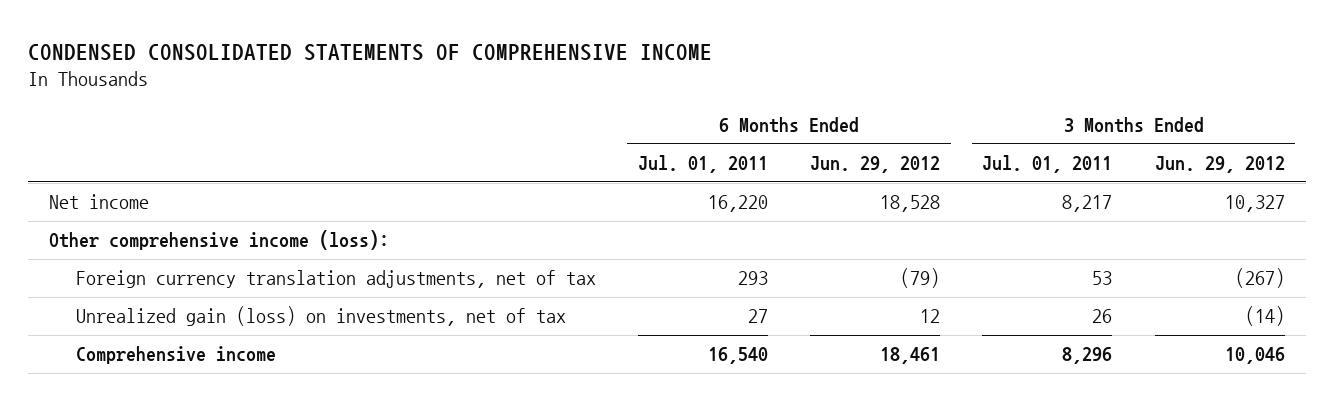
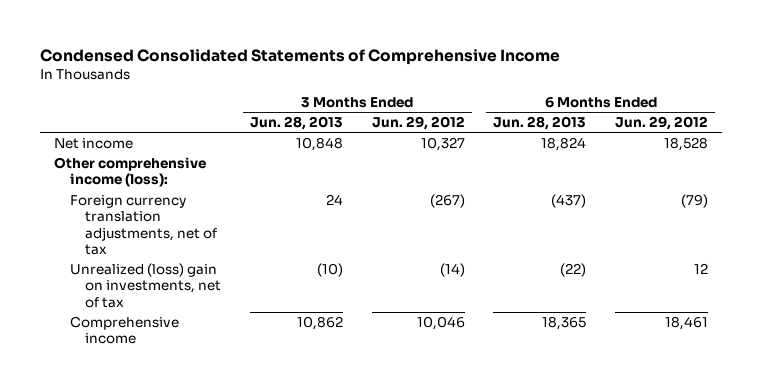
[28,43,713,61] CONDENSED CONSOLIDATED STATEMENTS OF COMPREHENSIVE INCOME -> [39,48,560,65] Condensed Consolidated Statements of Comprehensive Income
[637,154,768,173] Jul. 01, 2011 -> none
[982,154,1113,173] Jul. 01, 2011 -> none
none -> [250,116,344,131] Jun. 28, 2013
none -> [493,116,587,131] Jun. 28, 2013
[75,306,566,327] Unrealized gain (loss) on investments, net of tax -> [69,263,222,308] Unrealized (loss) gain on investments, net of tax

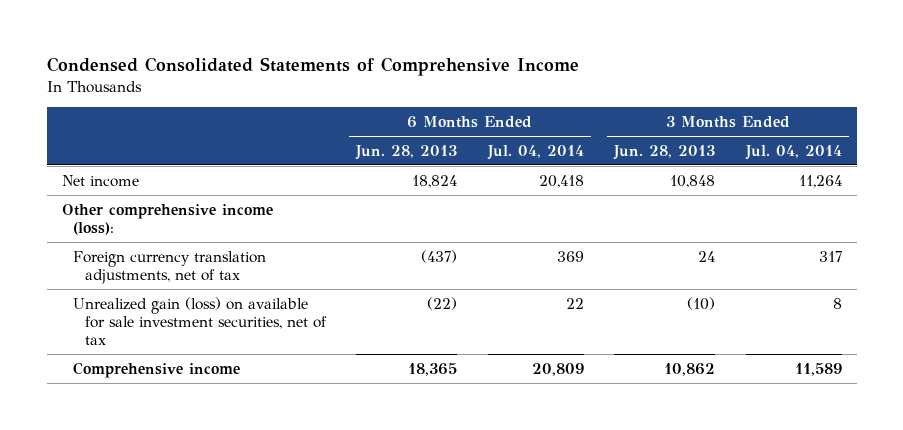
[371,116,465,131] Jun. 29, 2012 -> none
[615,116,709,131] Jun. 29, 2012 -> none
none -> [486,144,584,160] Jul. 04, 2014
none -> [744,144,842,160] Jul. 04, 2014
[69,263,222,308] Unrealized (loss) gain on investments, net of tax -> [73,296,327,345] Unrealized gain (loss) on available for sale investment securities, net of tax

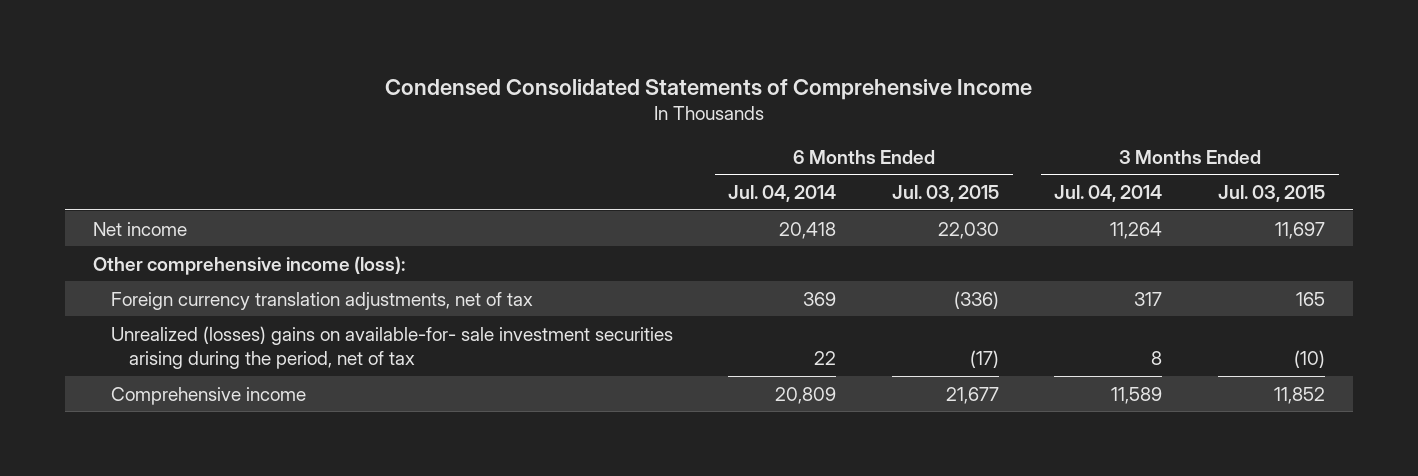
[355,144,458,160] Jun. 28, 2013 -> none
[613,144,716,160] Jun. 28, 2013 -> none
none -> [891,185,999,203] Jul. 03, 2015
none -> [1217,185,1325,203] Jul. 03, 2015
[73,296,327,345] Unrealized gain (loss) on available for sale investment securities, net of tax -> [110,325,673,370] Unrealized (losses) gains on available-for- sale investment securities arising during the period, net of tax

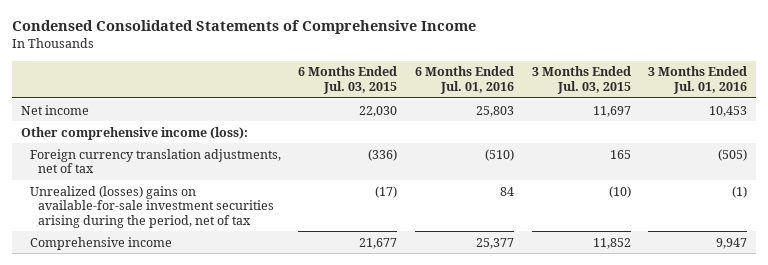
[728,185,837,203] Jul. 04, 2014 -> none
[1054,185,1163,203] Jul. 04, 2014 -> none
none -> [414,66,514,94] 6 Months Ended Jul. 01, 2016
none -> [648,66,748,94] 3 Months Ended Jul. 01, 2016
[110,325,673,370] Unrealized (losses) gains on available-for- sale investment securities arising during the period, net of tax -> [29,185,275,228] Unrealized (losses) gains on available-for-sale investment securities arising during the period, net of tax

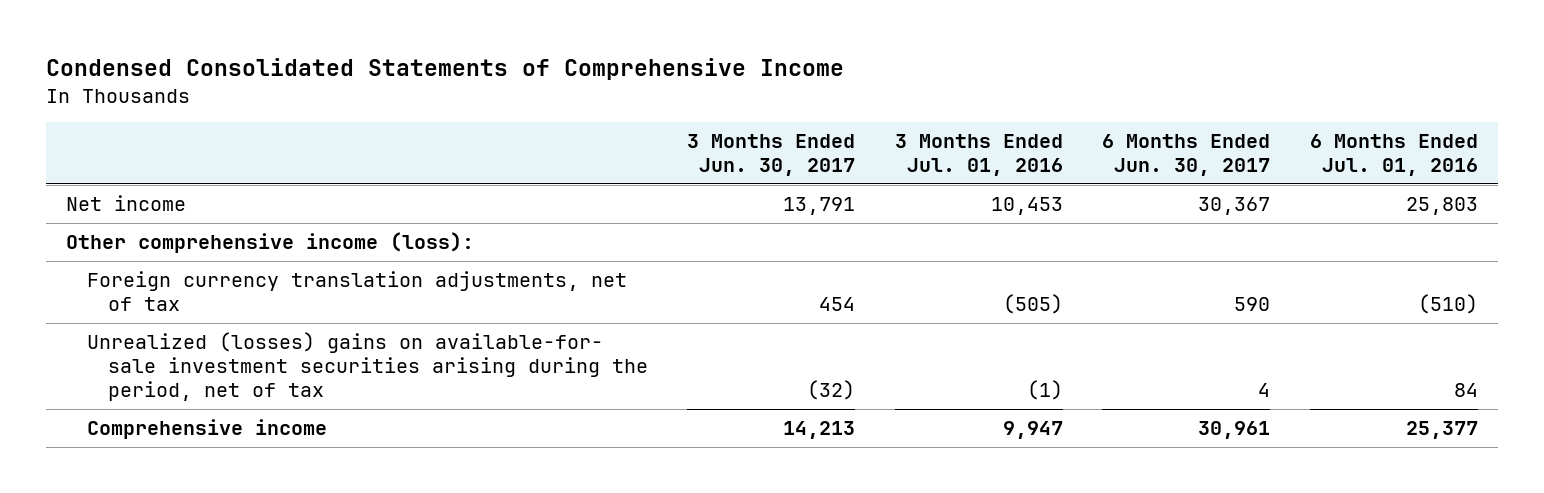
[298,66,398,94] 6 Months Ended Jul. 03, 2015 -> none
[531,66,631,94] 3 Months Ended Jul. 03, 2015 -> none
none -> [687,134,856,177] 3 Months Ended Jun. 30, 2017
none -> [1102,134,1271,177] 6 Months Ended Jun. 30, 2017
[29,185,275,228] Unrealized (losses) gains on available-for-sale investment securities arising during the period, net of tax -> [86,332,648,401] Unrealized (losses) gains on available-for- sale investment securities arising during the period, net of tax

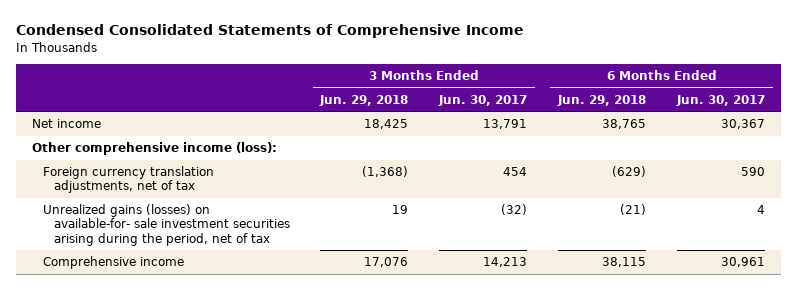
[894,134,1063,177] 3 Months Ended Jul. 01, 2016 -> none
[1309,134,1478,177] 6 Months Ended Jul. 01, 2016 -> none
none -> [319,94,409,106] Jun. 29, 2018
none -> [557,94,647,106] Jun. 29, 2018
[86,332,648,401] Unrealized (losses) gains on available-for- sale investment securities arising during the period, net of tax -> [42,204,290,246] Unrealized gains (losses) on available-for- sale investment securities arising during the period, net of tax

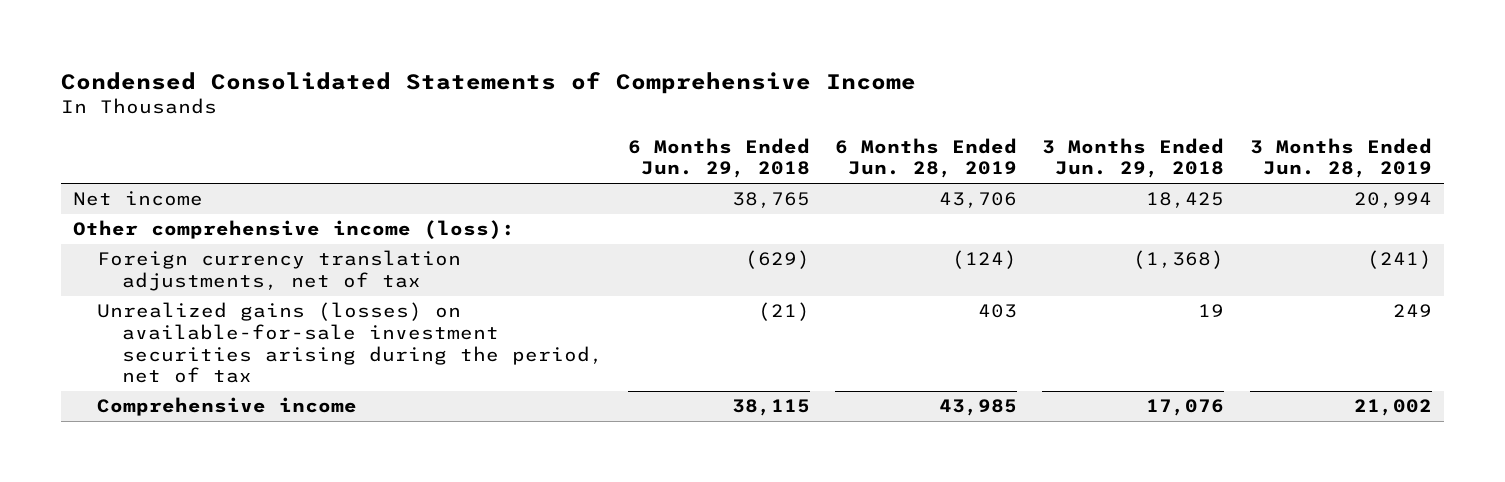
[438,94,528,106] Jun. 30, 2017 -> none
[676,94,766,106] Jun. 30, 2017 -> none
none -> [835,137,1018,179] 6 Months Ended Jun. 28, 2019
none -> [1249,137,1432,179] 3 Months Ended Jun. 28, 2019
[42,204,290,246] Unrealized gains (losses) on available-for- sale investment securities arising during the period, net of tax -> [97,302,603,384] Unrealized gains (losses) on available-for-sale investment securities arising during the period, net of tax

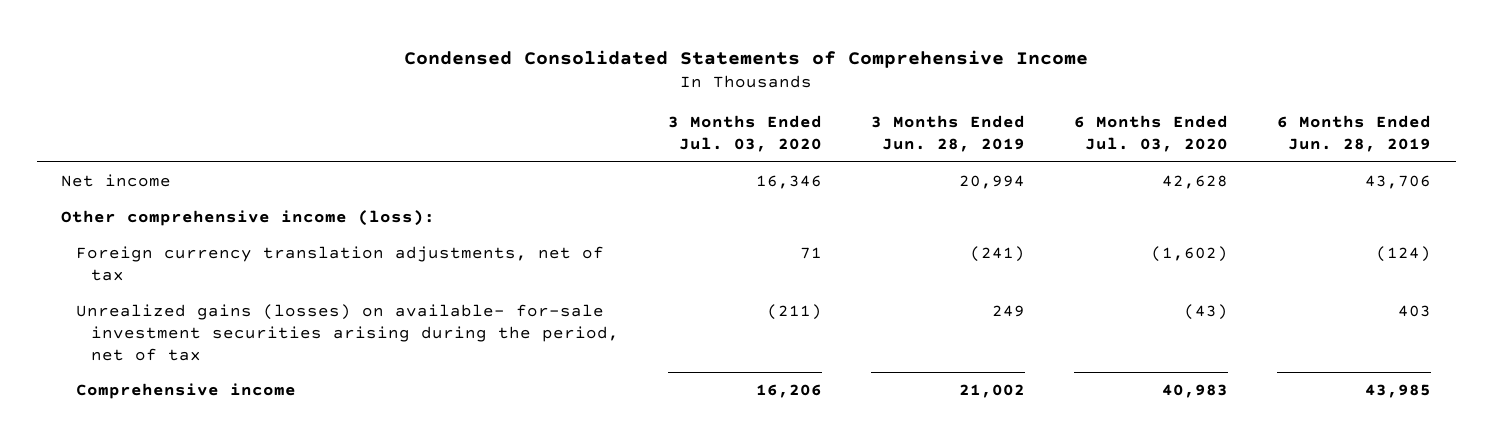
[627,137,810,179] 6 Months Ended Jun. 29, 2018 -> none
[1042,137,1225,179] 3 Months Ended Jun. 29, 2018 -> none
none -> [667,115,822,153] 3 Months Ended Jul. 03, 2020
none -> [1074,115,1229,153] 6 Months Ended Jul. 03, 2020
[97,302,603,384] Unrealized gains (losses) on available-for-sale investment securities arising during the period, net of tax -> [76,303,619,361] Unrealized gains (losses) on available- for-sale investment securities arising during the period, net of tax

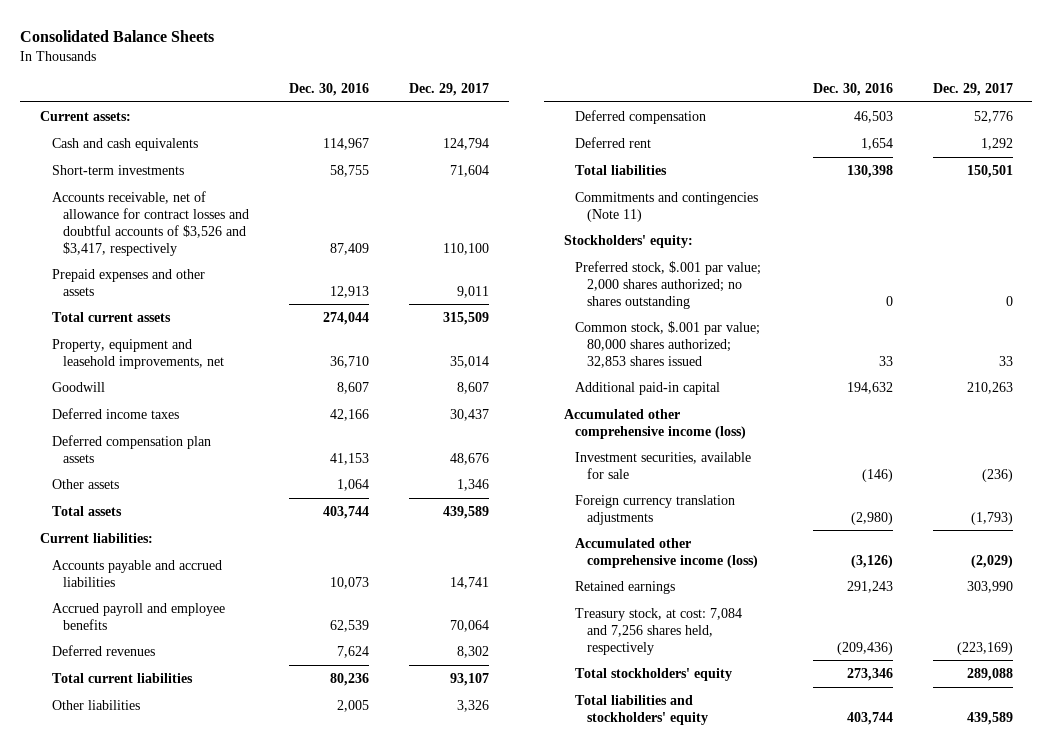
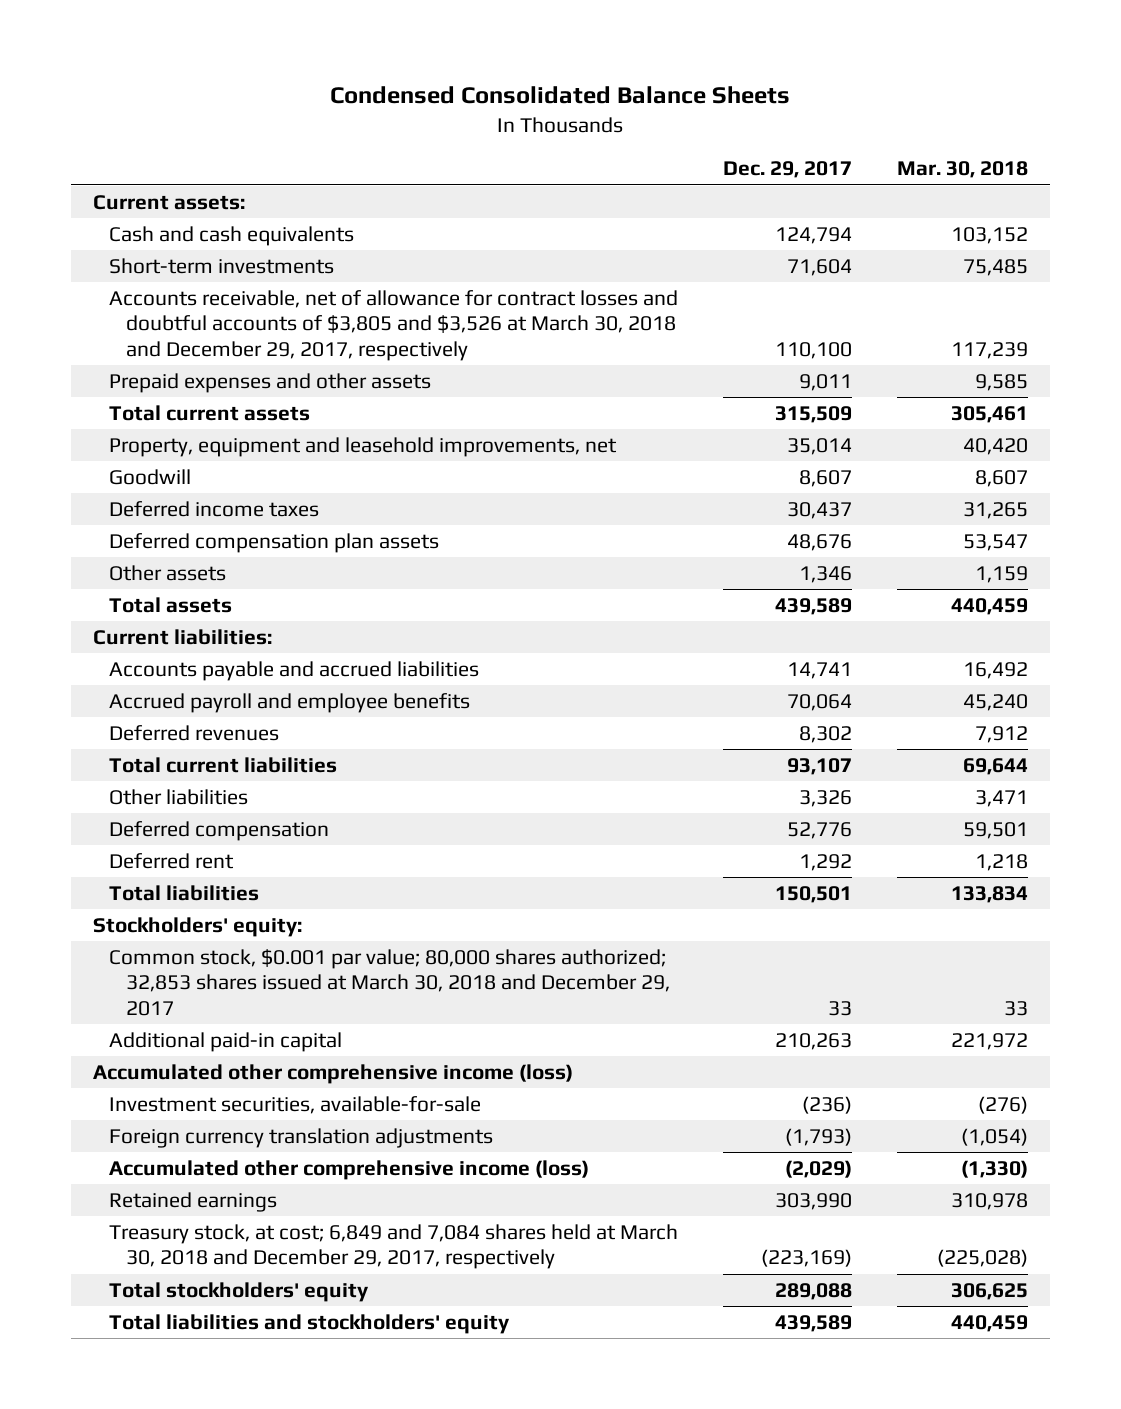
[20,30,215,43] Consolidated Balance Sheets -> [330,86,791,105] Condensed Consolidated Balance Sheets
[289,83,370,97] Dec. 30, 2016 -> none
none -> [896,161,1028,179] Mar. 30, 2018
[51,190,250,256] Accounts receivable, net of allowance for contract losses and doubtful accounts of $3,526 and $3,417, respectively -> [109,289,679,361] Accounts receivable, net of allowance for contract losses and doubtful accounts of $3,805 and $3,526 at March 30, 2018 and December 29, 2017, respectively
[575,191,759,222] Commitments and contingencies (Note 11) -> none
[575,260,762,309] Preferred stock, $.001 par value; 2,000 shares authorized; no shares outstanding -> none
[575,320,761,368] Common stock, $.001 par value; 80,000 shares authorized; 32,853 shares issued -> [109,948,670,1016] Common stock, $0.001 par value; 80,000 shares authorized; 32,853 shares issued at March 30, 2018 and December 29, 2017
[575,451,752,479] Investment securities, available for sale -> [109,1095,482,1114] Investment securities, available-for-sale
[575,607,743,655] Treasury stock, at cost: 7,084 and 7,256 shares held, respectively -> [109,1223,679,1270] Treasury stock, at cost; 6,849 and 7,084 shares held at March 30, 2018 and December 29, 2017, respectively

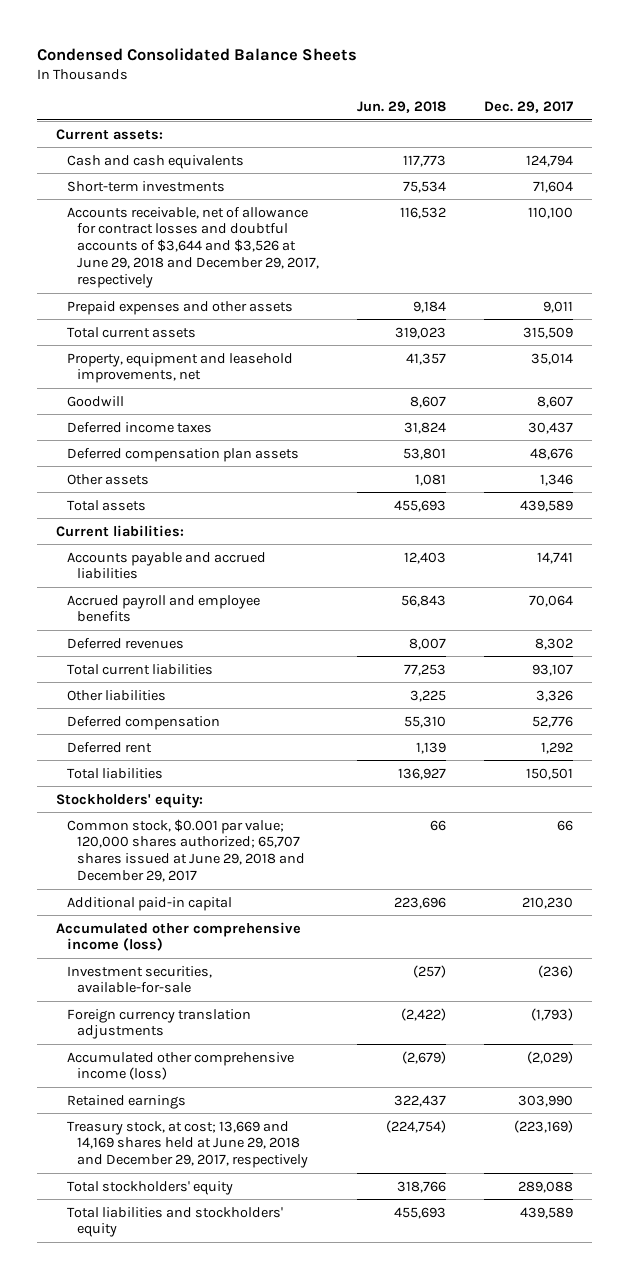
[896,161,1028,179] Mar. 30, 2018 -> none
none -> [357,101,447,114] Jun. 29, 2018
[109,289,679,361] Accounts receivable, net of allowance for contract losses and doubtful accounts of $3,805 and $3,526 at March 30, 2018 and December 29, 2017, respectively -> [66,206,320,289] Accounts receivable, net of allowance for contract losses and doubtful accounts of $3,644 and $3,526 at June 29, 2018 and December 29, 2017, respectively
[109,948,670,1016] Common stock, $0.001 par value; 80,000 shares authorized; 32,853 shares issued at March 30, 2018 and December 29, 2017 -> [66,818,306,883] Common stock, $0.001 par value; 120,000 shares authorized; 65,707 shares issued at June 29, 2018 and December 29, 2017
[828,1000,853,1016] 33 -> [557,819,574,831] 66
[775,1032,853,1050] 210,263 -> [522,896,574,909] 210,230
[109,1223,679,1270] Treasury stock, at cost; 6,849 and 7,084 shares held at March 30, 2018 and December 29, 2017, respectively -> [66,1120,309,1169] Treasury stock, at cost; 13,669 and 14,169 shares held at June 29, 2018 and December 29, 2017, respectively

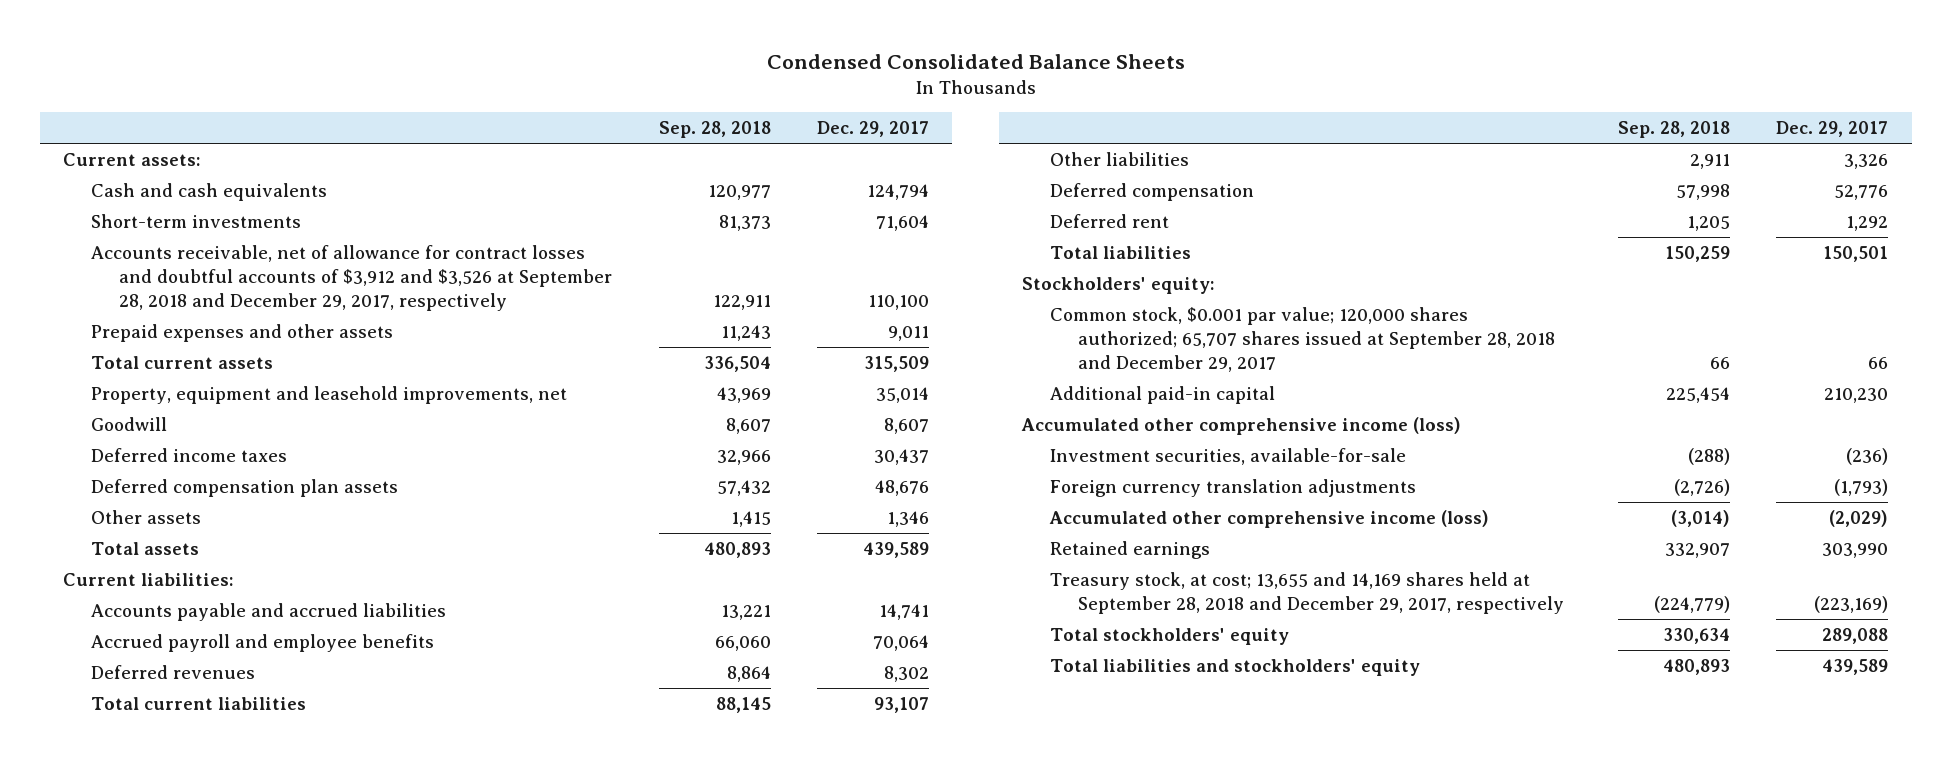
[357,101,447,114] Jun. 29, 2018 -> none
none -> [658,121,771,139] Sep. 28, 2018
[66,206,320,289] Accounts receivable, net of allowance for contract losses and doubtful accounts of $3,644 and $3,526 at June 29, 2018 and December 29, 2017, respectively -> [91,244,613,311] Accounts receivable, net of allowance for contract losses and doubtful accounts of $3,912 and $3,526 at September 28, 2018 and December 29, 2017, respectively
[66,818,306,883] Common stock, $0.001 par value; 120,000 shares authorized; 65,707 shares issued at June 29, 2018 and December 29, 2017 -> [1050,306,1556,372] Common stock, $0.001 par value; 120,000 shares authorized; 65,707 shares issued at September 28, 2018 and December 29, 2017
[66,1120,309,1169] Treasury stock, at cost; 13,669 and 14,169 shares held at June 29, 2018 and December 29, 2017, respectively -> [1050,571,1565,614] Treasury stock, at cost; 13,655 and 14,169 shares held at September 28, 2018 and December 29, 2017, respectively

